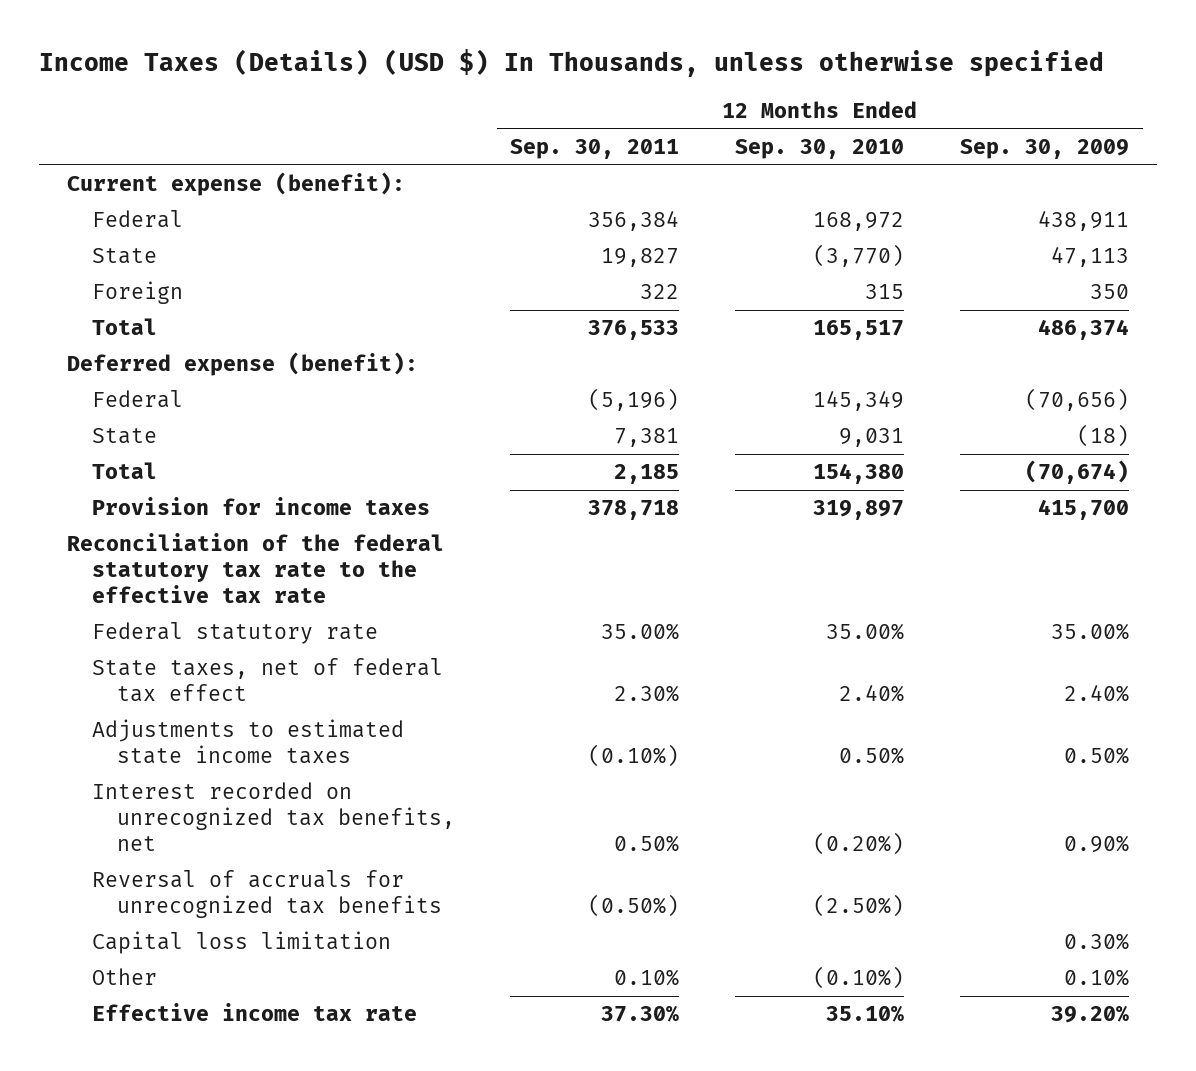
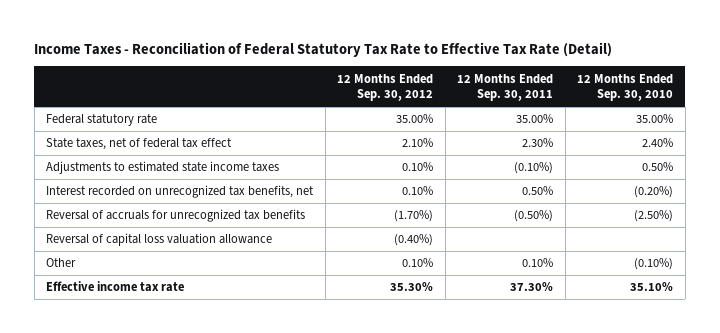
[38,49,1104,78] Income Taxes (Details) (USD $) In Thousands, unless otherwise specified -> [34,41,613,57] Income Taxes - Reconciliation of Federal Statutory Tax Rate to Effective Tax Rate (Detail)
[959,139,1129,160] Sep. 30, 2009 -> none
none -> [337,73,434,102] 12 Months Ended Sep. 30, 2012
[66,172,405,197] Current expense (benefit): -> none
[91,210,183,229] Federal -> none
[91,248,157,265] State -> none
[91,281,183,305] Foreign -> none
[91,318,157,336] Total -> none
[66,352,418,377] Deferred expense (benefit): -> none
[91,390,183,409] Federal -> none
[91,428,157,445] State -> none
[91,462,157,480] Total -> none
[91,497,430,516] Provision for income taxes -> none
[66,533,444,603] Reconciliation of the federal statutory tax rate to the effective tax rate -> none
[91,931,391,955] Capital loss limitation -> [46,233,273,247] Reversal of capital loss valuation allowance

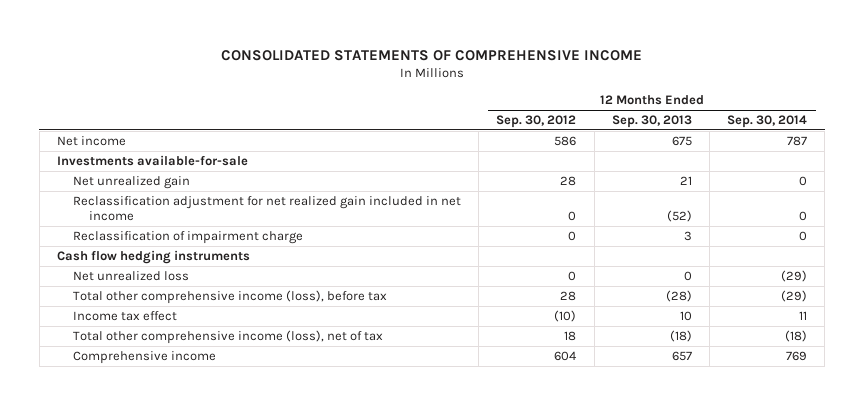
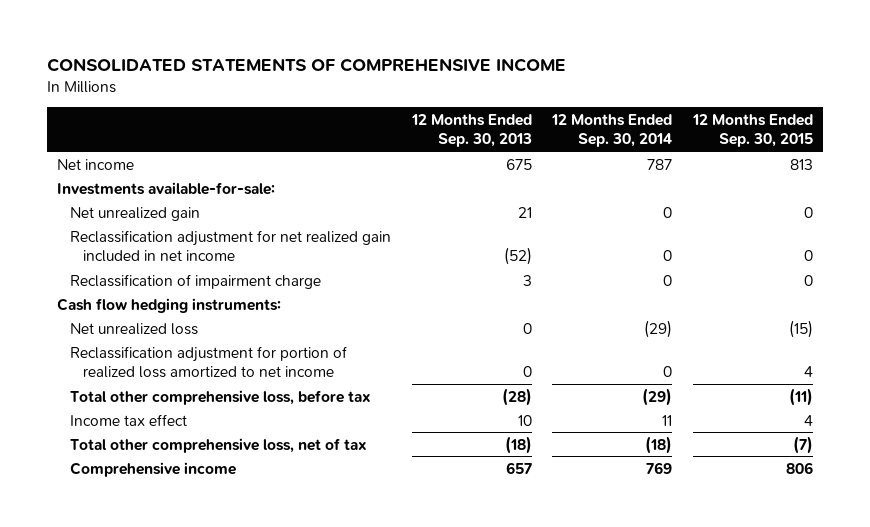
[496,114,577,128] Sep. 30, 2012 -> none
none -> [691,113,813,148] 12 Months Ended Sep. 30, 2015
[56,154,248,166] Investments available-for-sale -> [57,181,276,195] Investments available-for-sale:
[56,249,250,264] Cash flow hedging instruments -> [57,297,282,313] Cash flow hedging instruments:
none -> [69,345,347,379] Reclassification adjustment for portion of realized loss amortized to net income
[73,289,388,304] Total other comprehensive income (loss), before tax -> [69,389,371,405] Total other comprehensive loss, before tax
[73,329,384,344] Total other comprehensive income (loss), net of tax -> [69,437,367,453] Total other comprehensive loss, net of tax

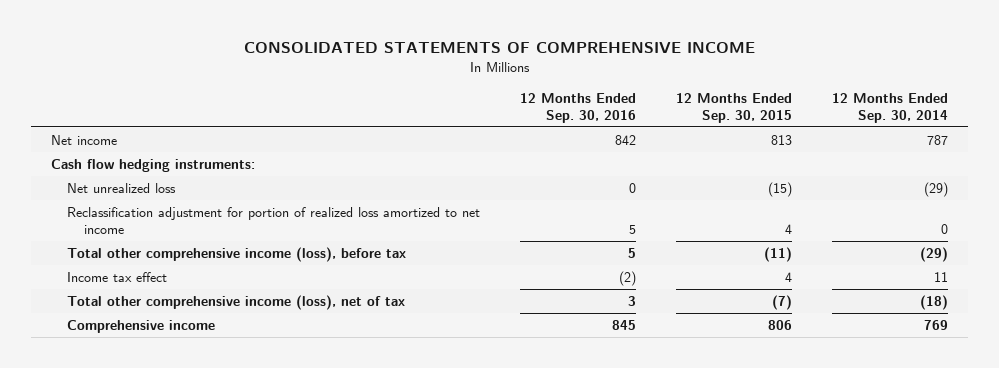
[410,113,532,148] 12 Months Ended Sep. 30, 2013 -> none
none -> [520,92,637,124] 12 Months Ended Sep. 30, 2016
[57,181,276,195] Investments available-for-sale: -> none
[69,206,200,221] Net unrealized gain -> none
[69,229,391,263] Reclassification adjustment for net realized gain included in net income -> none
[69,273,321,289] Reclassification of impairment charge -> none
[69,389,371,405] Total other comprehensive loss, before tax -> [67,246,407,262] Total other comprehensive income (loss), before tax
[69,437,367,453] Total other comprehensive loss, net of tax -> [67,294,406,310] Total other comprehensive income (loss), net of tax

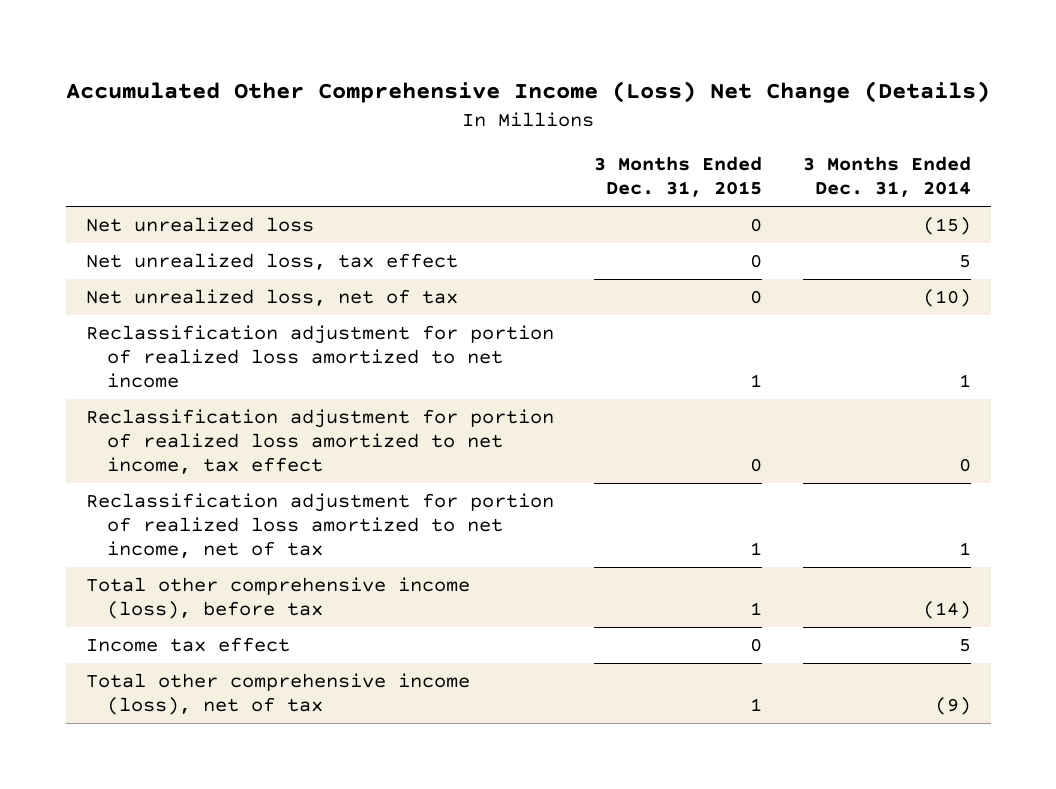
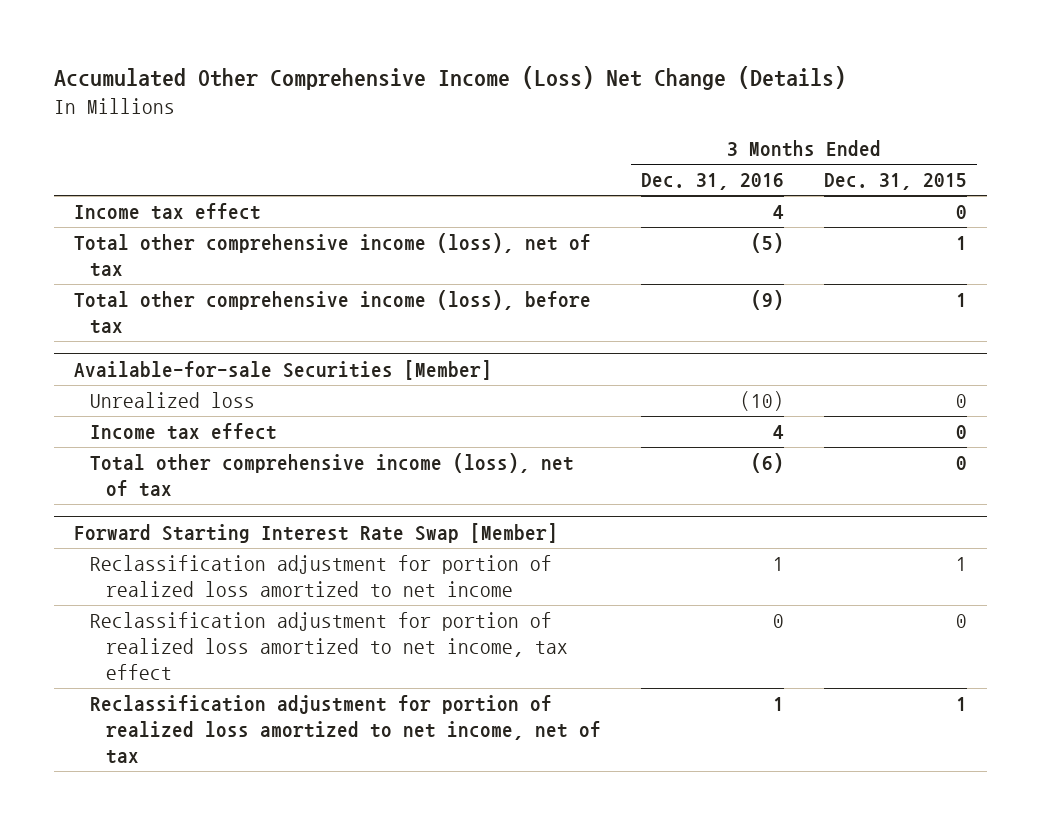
[802,156,971,198] 3 Months Ended Dec. 31, 2014 -> none
none -> [640,173,784,191] Dec. 31, 2016
[85,252,458,270] Net unrealized loss, tax effect -> none
[85,288,458,306] Net unrealized loss, net of tax -> none
[85,636,290,652] Income tax effect -> [73,203,261,221] Income tax effect
[85,672,470,716] Total other comprehensive income (loss), net of tax -> [73,233,591,277] Total other comprehensive income (loss), net of tax
[85,576,470,620] Total other comprehensive income (loss), before tax -> [73,290,591,334] Total other comprehensive income (loss), before tax
none -> [73,359,492,380] Available-for-sale Securities [Member]
[85,216,314,232] Net unrealized loss -> [89,392,255,409] Unrealized loss
none -> [89,423,277,441] Income tax effect
none -> [89,453,574,497] Total other comprehensive income (loss), net of tax
none -> [73,522,558,543] Forward Starting Interest Rate Swap [Member]

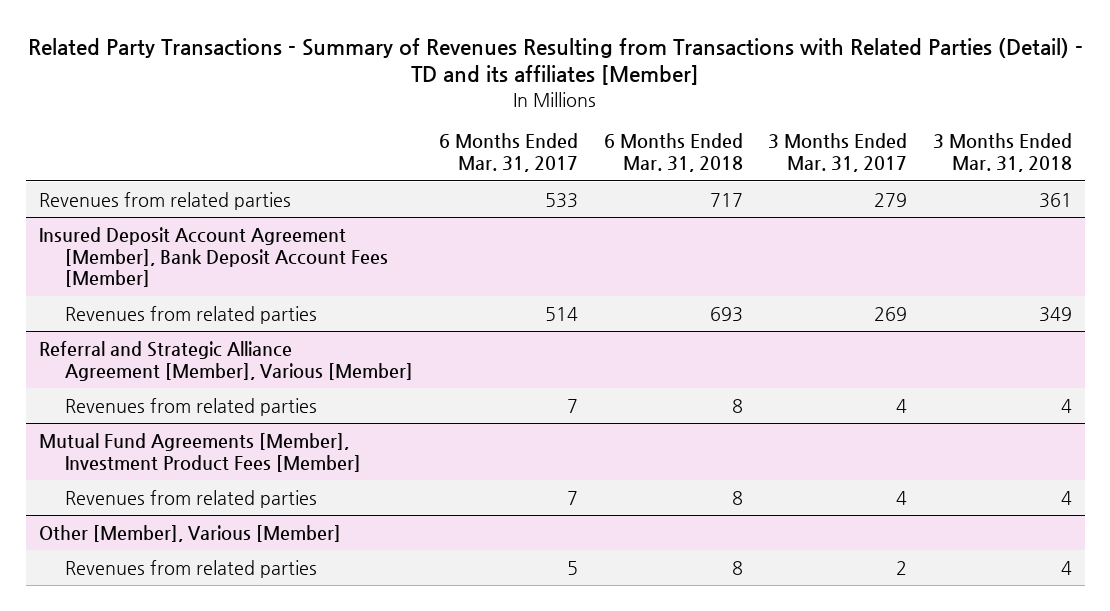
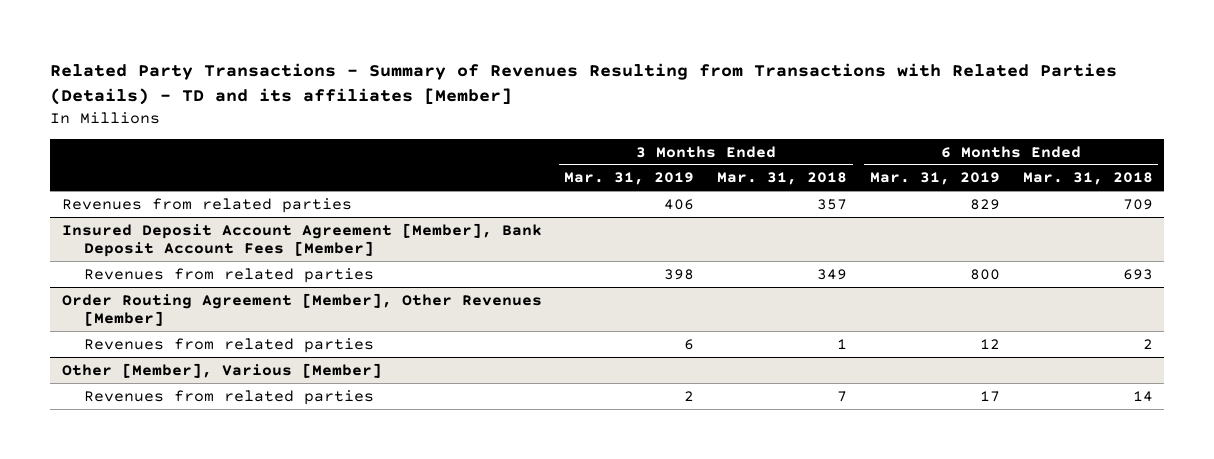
[28,37,1084,86] Related Party Transactions - Summary of Revenues Resulting from Transactions with Related Parties (Detail) - TD and its affiliates [Member] -> [50,62,1118,105] Related Party Transactions - Summary of Revenues Resulting from Transactions with Related Parties (Details) - TD and its affiliates [Member]
[438,133,578,173] 6 Months Ended Mar. 31, 2017 -> none
[768,133,908,173] 3 Months Ended Mar. 31, 2017 -> none
none -> [564,172,695,186] Mar. 31, 2019
none -> [869,172,1000,186] Mar. 31, 2019
[709,192,743,207] 717 -> [1122,198,1153,210] 709
[1038,192,1072,208] 361 -> [817,198,848,210] 357
[38,340,414,381] Referral and Strategic Alliance Agreement [Member], Various [Member] -> none
[38,432,362,472] Mutual Fund Agreements [Member], Investment Product Fees [Member] -> none
[65,489,318,508] Revenues from related parties -> none
none -> [61,292,542,327] Order Routing Agreement [Member], Other Revenues [Member]
[731,398,743,413] 8 -> [1142,338,1153,349] 2
[1060,398,1072,413] 4 -> [837,338,848,349] 1
[731,560,743,575] 8 -> [1132,390,1153,402] 14
[1060,560,1072,575] 4 -> [837,390,848,402] 7

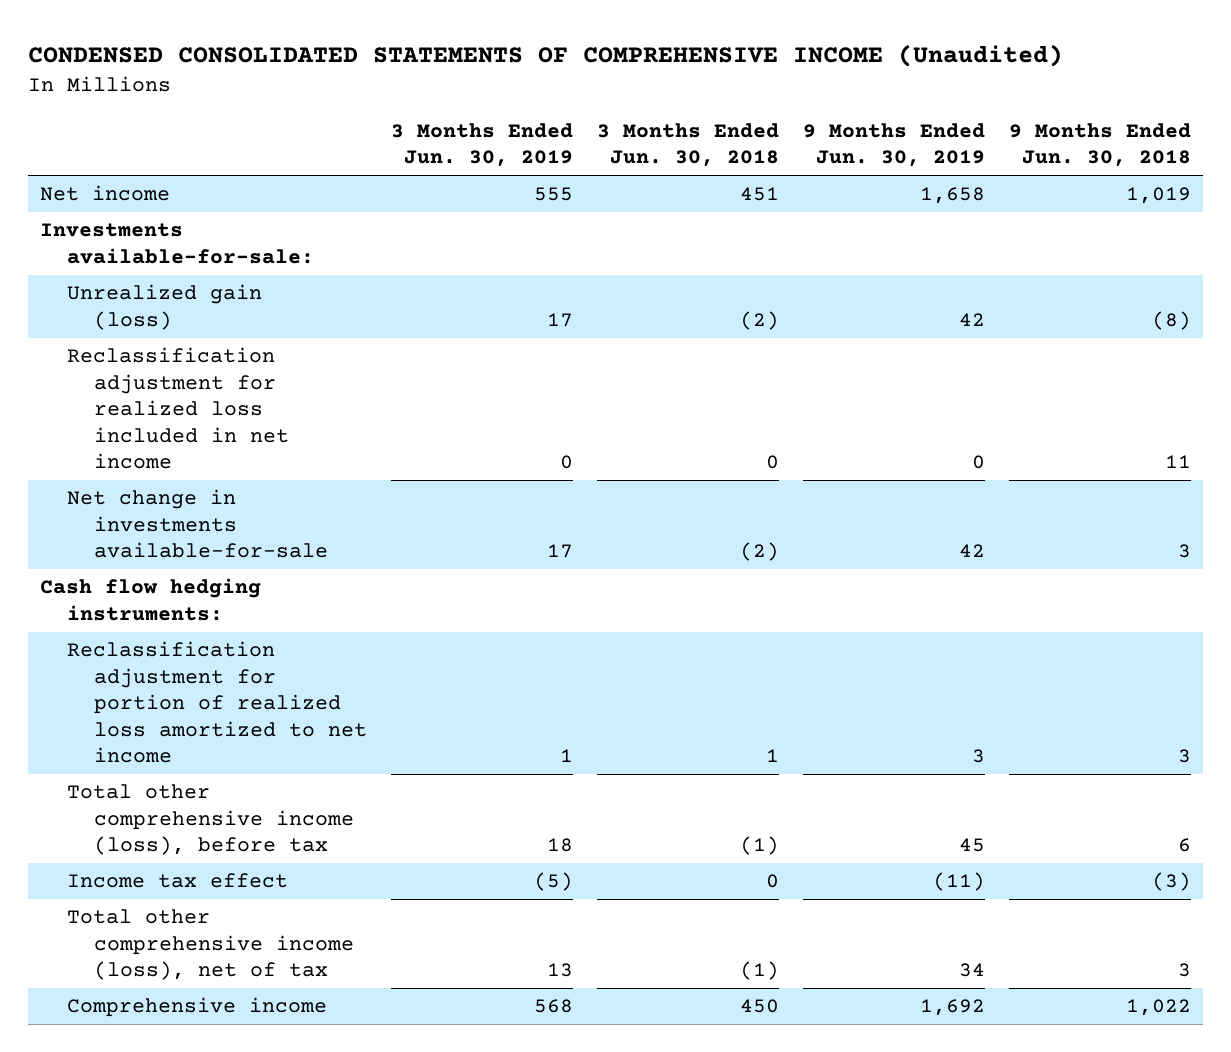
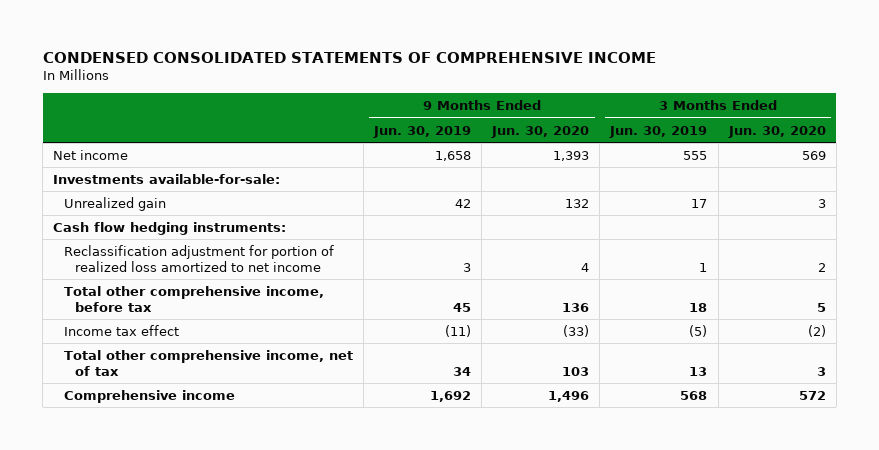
[28,43,1064,67] CONDENSED CONSOLIDATED STATEMENTS OF COMPREHENSIVE INCOME (Unaudited) -> [42,51,656,63] CONDENSED CONSOLIDATED STATEMENTS OF COMPREHENSIVE INCOME
[597,122,780,168] 3 Months Ended Jun. 30, 2018 -> none
[1009,122,1192,168] 9 Months Ended Jun. 30, 2018 -> none
none -> [491,125,590,138] Jun. 30, 2020
none -> [727,125,826,138] Jun. 30, 2020
[67,347,290,469] Reclassification adjustment for realized loss included in net income -> none
[67,489,329,559] Net change in investments available-for-sale -> none
[67,284,263,330] Unrealized gain (loss) -> [63,196,166,211] Unrealized gain
[67,784,355,856] Total other comprehensive income (loss), before tax -> [63,285,324,312] Total other comprehensive income, before tax
[67,909,355,981] Total other comprehensive income (loss), net of tax -> [63,349,353,376] Total other comprehensive income, net of tax

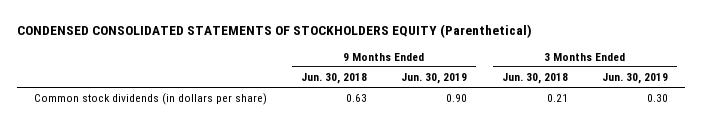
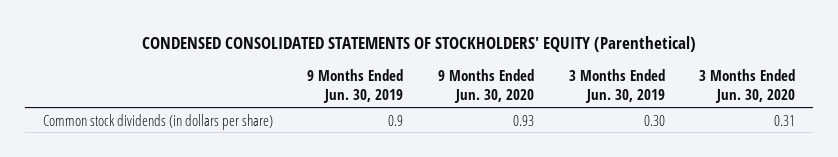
[16,23,532,38] CONDENSED CONSOLIDATED STATEMENTS OF STOCKHOLDERS EQUITY (Parenthetical) -> [141,35,696,52] CONDENSED CONSOLIDATED STATEMENTS OF STOCKHOLDERS' EQUITY (Parenthetical)
[301,73,368,85] Jun. 30, 2018 -> none
[501,73,568,85] Jun. 30, 2018 -> none
none -> [437,69,534,104] 9 Months Ended Jun. 30, 2020
none -> [699,69,796,104] 3 Months Ended Jun. 30, 2020
[446,94,468,103] 0.90 -> [388,114,404,126] 0.9

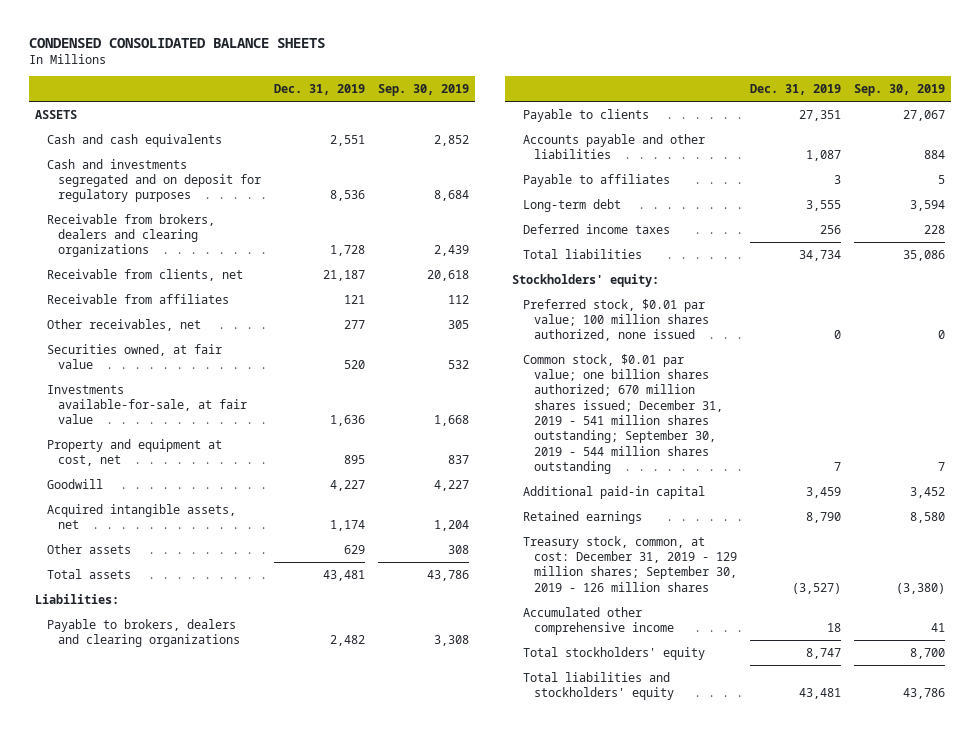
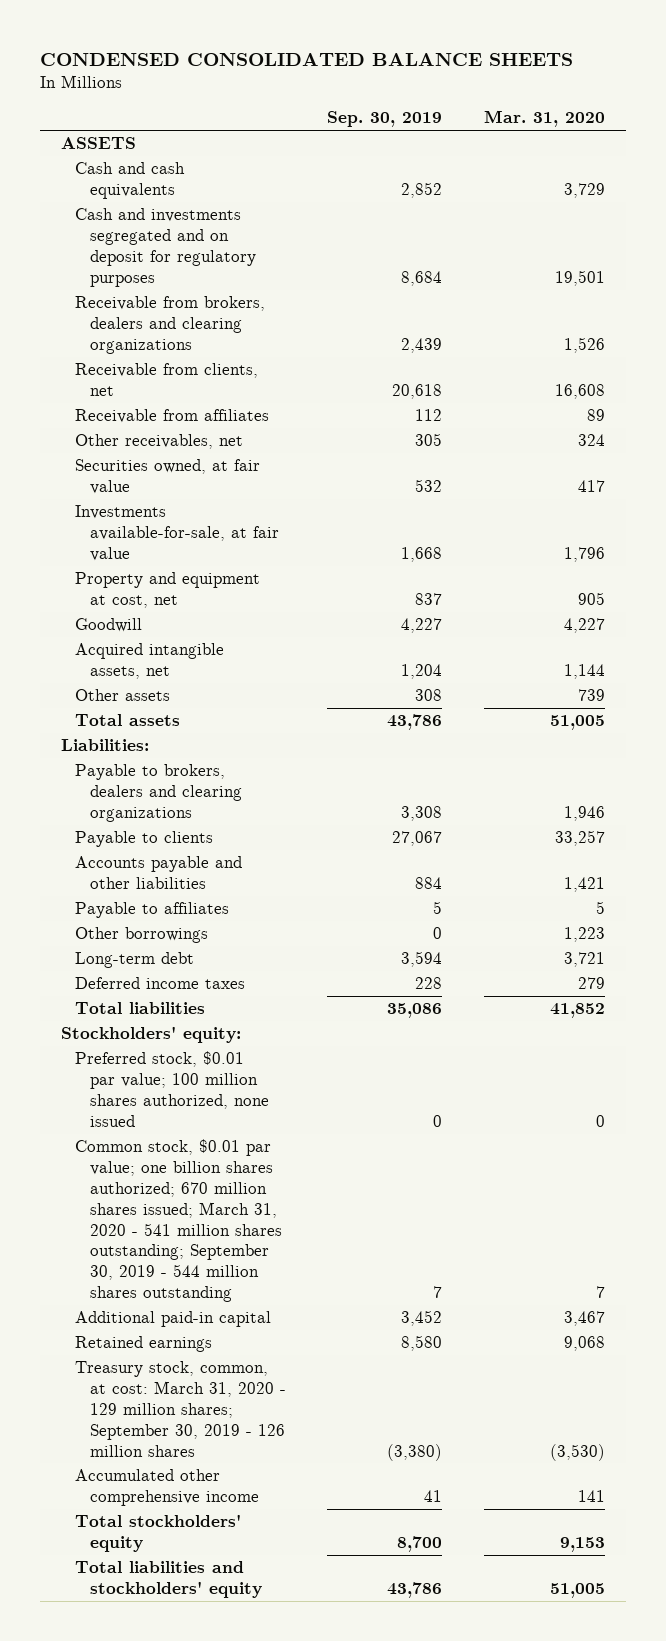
[273,84,365,96] Dec. 31, 2019 -> none
none -> [483,110,605,128] Mar. 31, 2020
none -> [75,927,209,944] Other borrowings
[522,353,724,474] Common stock, $0.01 par value; one billion shares authorized; 670 million shares issued; December 31, 2019 - 541 million shares outstanding; September 30, 2019 - 544 million shares outstanding -> [75,1139,282,1302] Common stock, $0.01 par value; one billion shares authorized; 670 million shares issued; March 31, 2020 - 541 million shares outstanding; September 30, 2019 - 544 million shares outstanding
[522,535,738,592] Treasury stock, common, at cost: December 31, 2019 - 129 million shares; September 30, 2019 - 126 million shares -> [75,1361,286,1457] Treasury stock, common, at cost: March 31, 2020 - 129 million shares; September 30, 2019 - 126 million shares

